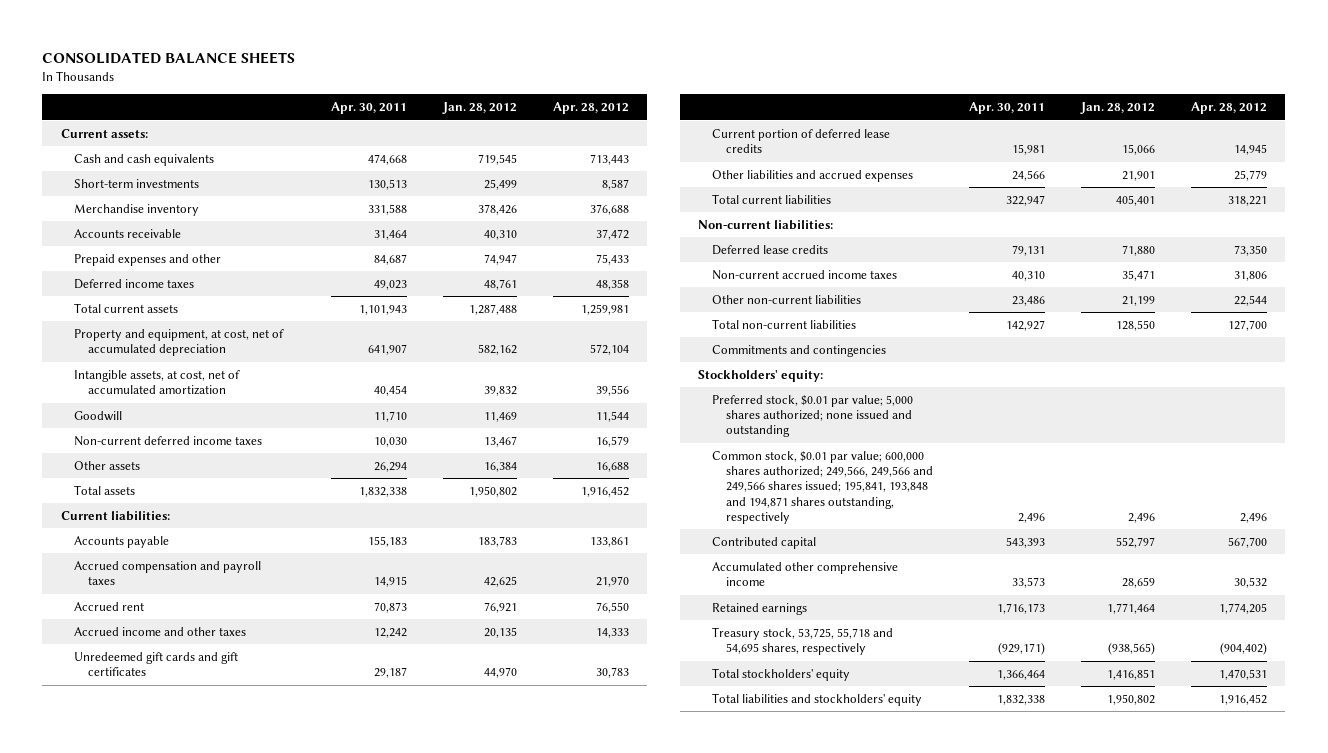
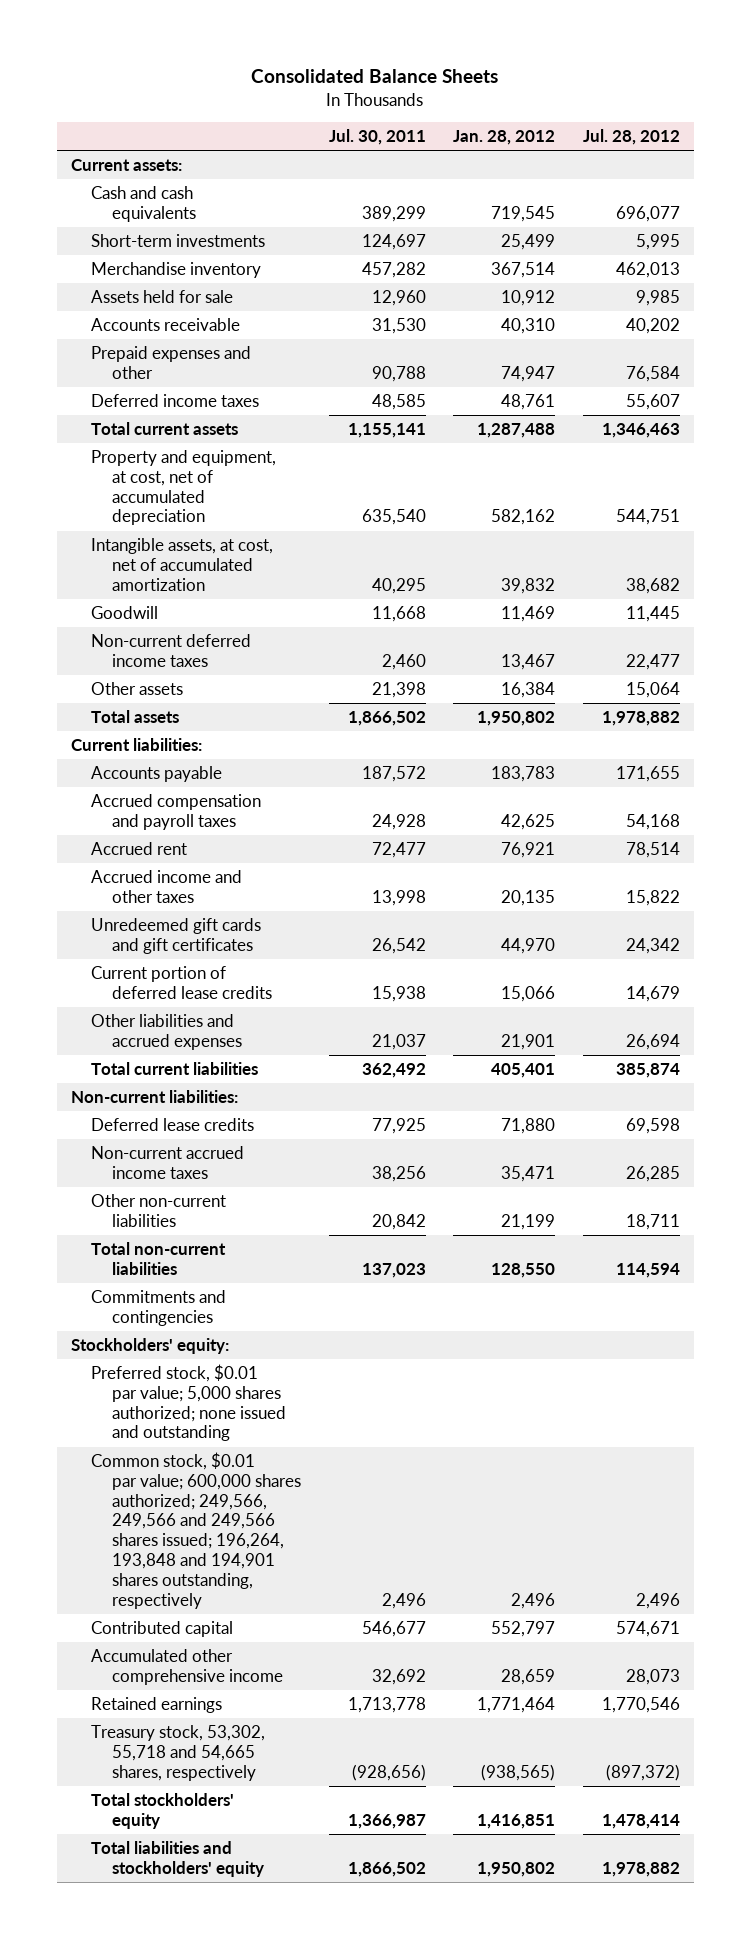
[42,52,296,65] CONSOLIDATED BALANCE SHEETS -> [251,68,499,83] Consolidated Balance Sheets
[331,102,408,115] Apr. 30, 2011 -> none
[553,102,630,115] Apr. 28, 2012 -> none
none -> [328,129,426,146] Jul. 30, 2011
none -> [583,129,681,146] Jul. 28, 2012
[478,204,518,216] 378,426 -> [491,262,556,279] 367,514
none -> [91,290,234,304] Assets held for sale
[712,451,933,524] Common stock, $0.01 par value; 600,000 shares authorized; 249,566, 249,566 and 249,566 shares issued; 195,841, 193,848 and 194,871 shares outstanding, respectively -> [91,1452,301,1609] Common stock, $0.01 par value; 600,000 shares authorized; 249,566, 249,566 and 249,566 shares issued; 196,264, 193,848 and 194,901 shares outstanding, respectively
[712,627,894,656] Treasury stock, 53,725, 55,718 and 54,695 shares, respectively -> [91,1725,266,1781] Treasury stock, 53,302, 55,718 and 54,665 shares, respectively

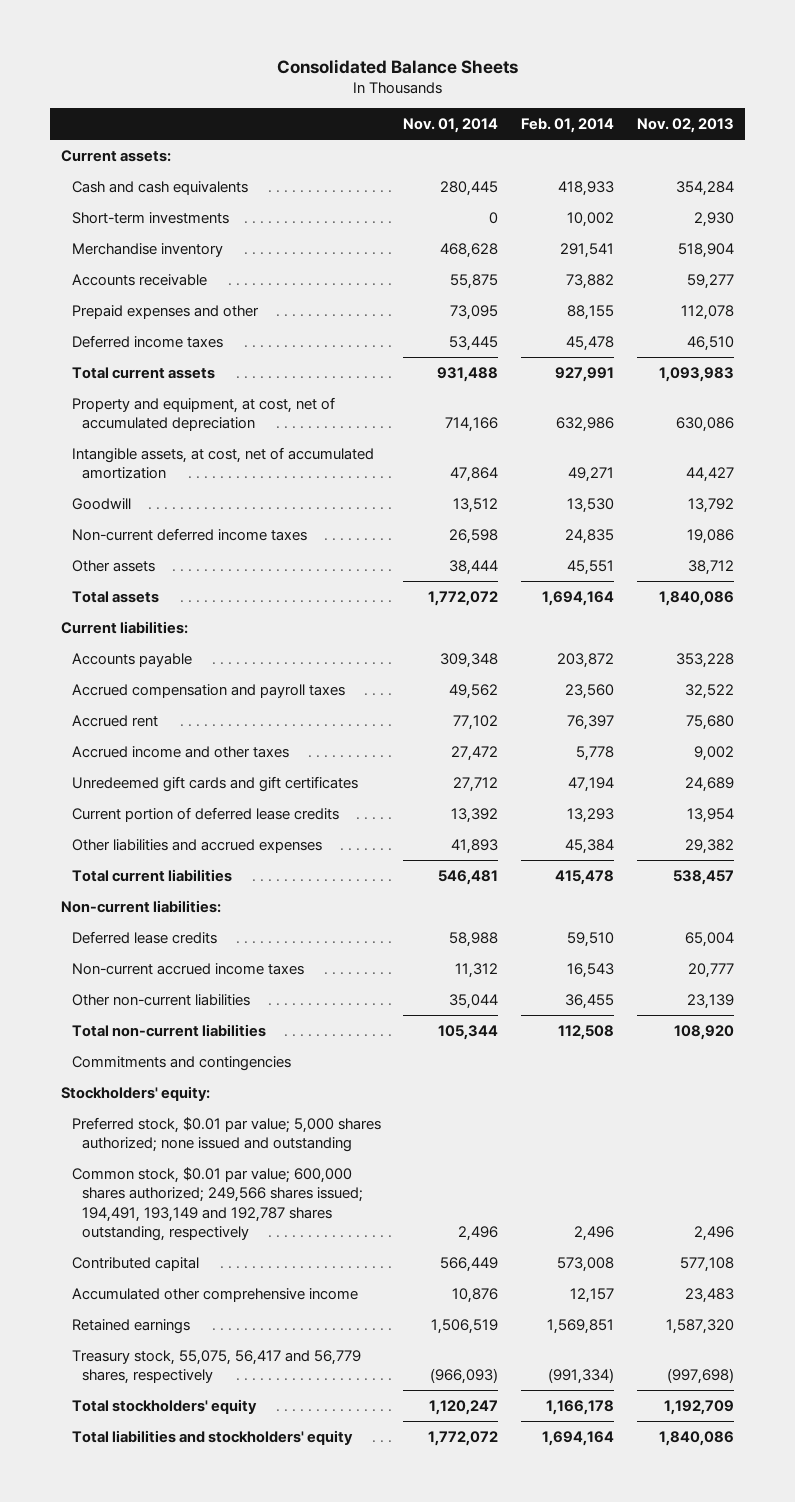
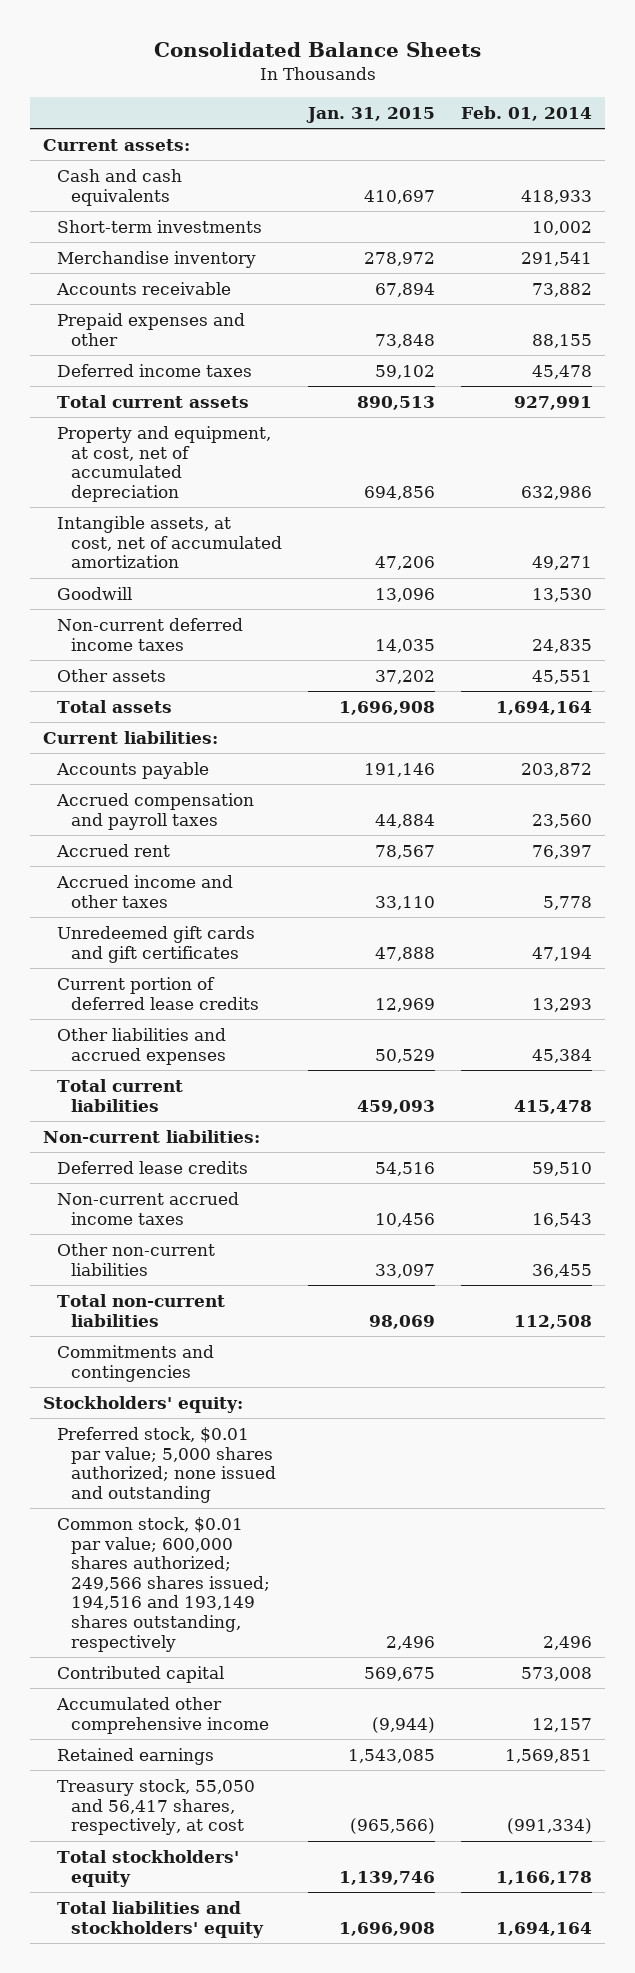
[403,117,499,133] Nov. 01, 2014 -> none
[637,117,735,133] Nov. 02, 2013 -> none
none -> [305,106,435,123] Jan. 31, 2015
[71,1166,364,1242] Common stock, $0.01 par value; 600,000 shares authorized; 249,566 shares issued; 194,491, 193,149 and 192,787 shares outstanding, respectively -> [57,1516,270,1652] Common stock, $0.01 par value; 600,000 shares authorized; 249,566 shares issued; 194,516 and 193,149 shares outstanding, respectively
[71,1349,361,1385] Treasury stock, 55,075, 56,417 and 56,779 shares, respectively -> [57,1778,256,1836] Treasury stock, 55,050 and 56,417 shares, respectively, at cost

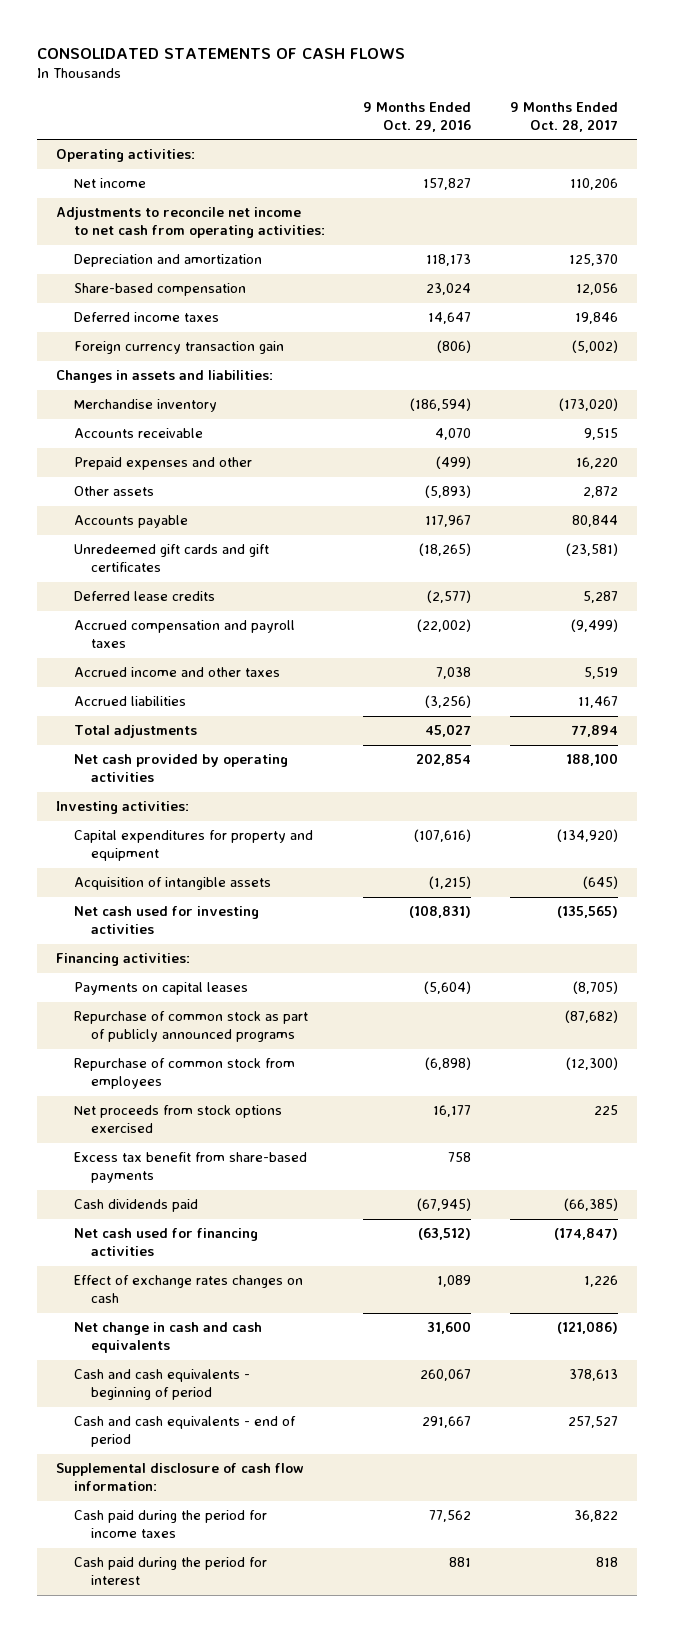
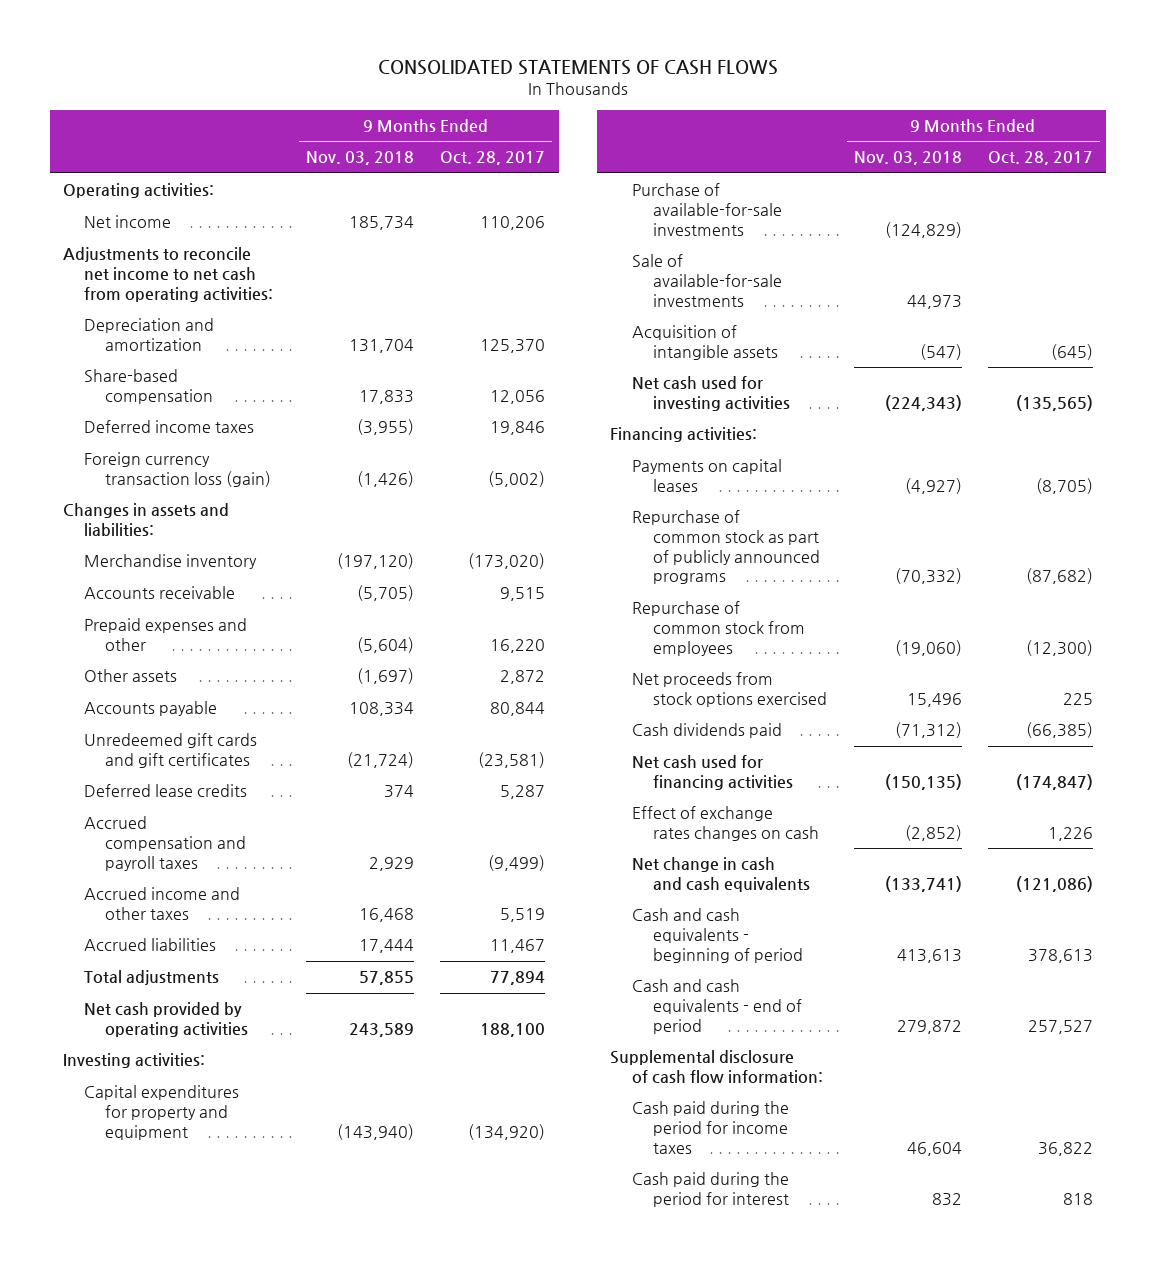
[363,101,472,132] 9 Months Ended Oct. 29, 2016 -> none
none -> [305,151,414,166] Nov. 03, 2018
[73,341,284,355] Foreign currency transaction gain -> [84,452,272,487] Foreign currency transaction loss (gain)
none -> [631,183,783,236] Purchase of available-for-sale investments
none -> [631,254,783,307] Sale of available-for-sale investments
[73,1152,307,1184] Excess tax benefit from share-based payments -> none

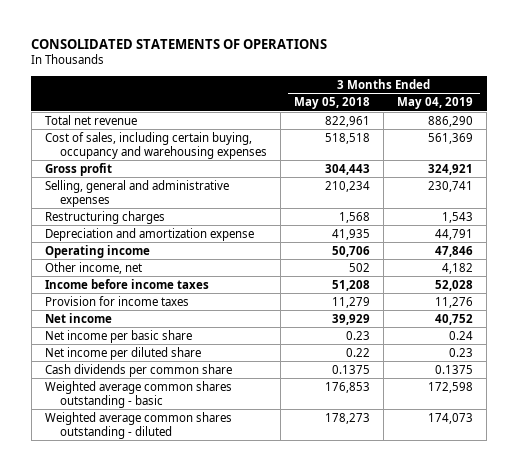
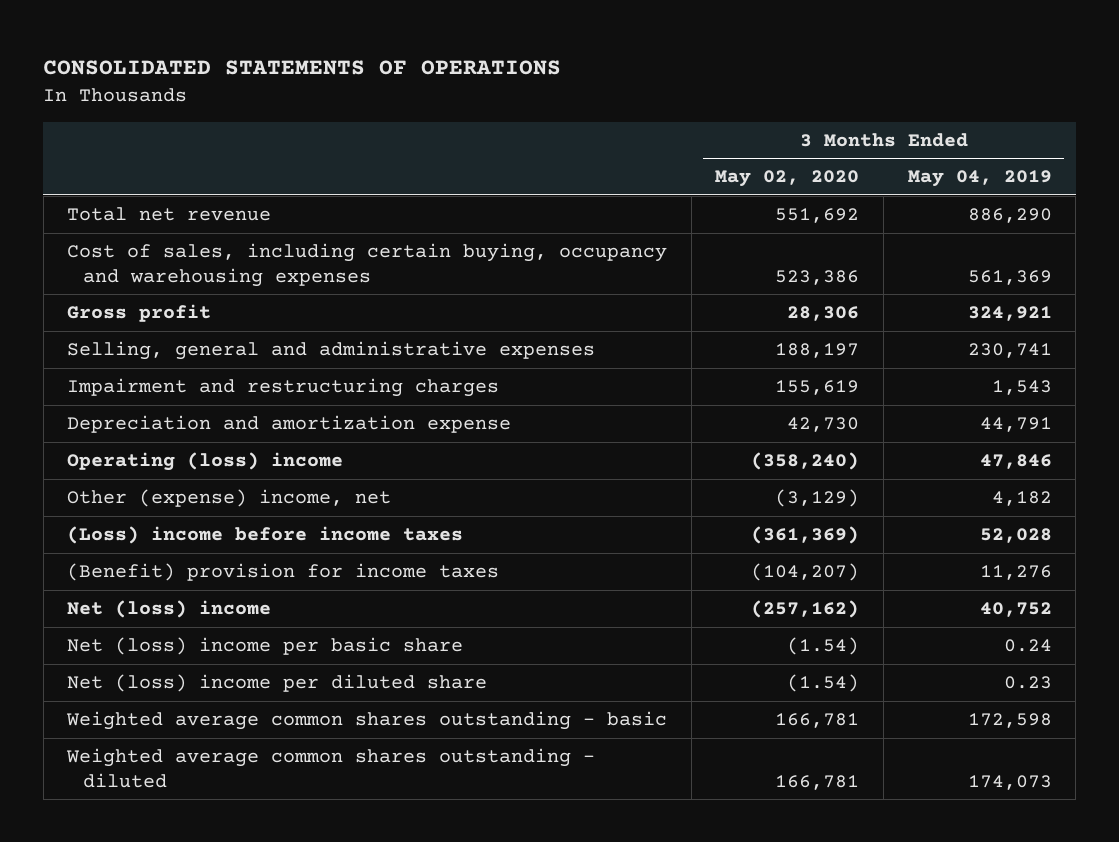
[294,97,371,110] May 05, 2018 -> none
none -> [715,170,860,188] May 02, 2020
[44,210,165,224] Restructuring charges -> [67,378,500,398] Impairment and restructuring charges
[44,363,232,377] Cash dividends per common share -> none
[44,244,150,258] Operating income -> [67,452,344,472] Operating (loss) income
[44,261,142,274] Other income, net -> [67,489,392,508] Other (expense) income, net
[44,278,209,289] Income before income taxes -> [67,526,464,545] (Loss) income before income taxes
[44,295,189,306] Provision for income taxes -> [67,563,500,582] (Benefit) provision for income taxes
[44,312,112,323] Net income -> [67,600,272,619] Net (loss) income
[44,329,192,343] Net income per basic share -> [67,637,464,656] Net (loss) income per basic share
[44,346,201,360] Net income per diluted share -> [67,674,488,693] Net (loss) income per diluted share

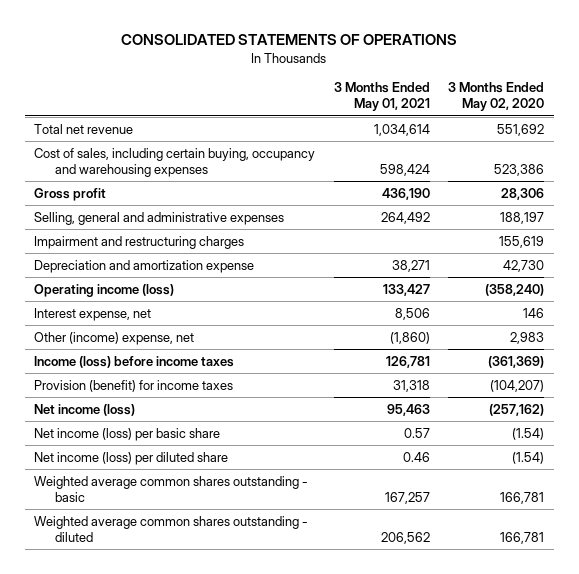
[907,170,1052,188] May 04, 2019 -> none
none -> [333,82,430,112] 3 Months Ended May 01, 2021
[67,452,344,472] Operating (loss) income -> [34,283,175,297] Operating income (loss)
none -> [34,307,152,321] Interest expense, net
[67,489,392,508] Other (expense) income, net -> [34,331,195,345] Other (income) expense, net
[775,489,860,508] (3,129) -> [510,331,545,344] 2,983
[67,526,464,545] (Loss) income before income taxes -> [34,355,235,368] Income (loss) before income taxes
[67,563,500,582] (Benefit) provision for income taxes -> [34,379,234,392] Provision (benefit) for income taxes
[67,600,272,619] Net (loss) income -> [34,403,136,416] Net income (loss)
[67,637,464,656] Net (loss) income per basic share -> [34,427,221,441] Net income (loss) per basic share
[67,674,488,693] Net (loss) income per diluted share -> [34,451,229,465] Net income (loss) per diluted share

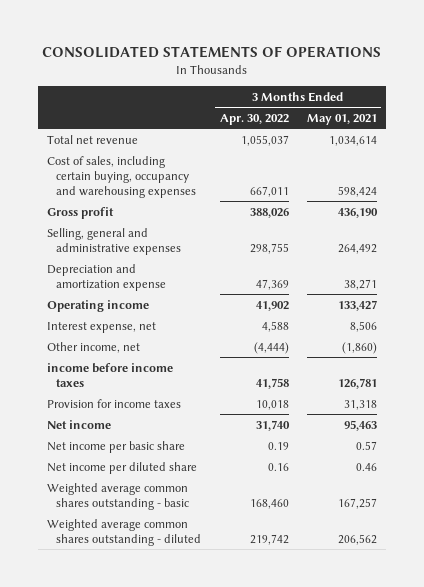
[448,82,545,112] 3 Months Ended May 02, 2020 -> none
none -> [219,113,289,125] Apr. 30, 2022
[34,235,245,249] Impairment and restructuring charges -> none
[34,283,175,297] Operating income (loss) -> [46,299,149,312] Operating income
[34,331,195,345] Other (income) expense, net -> [46,341,140,353] Other income, net
[34,355,235,368] Income (loss) before income taxes -> [46,362,173,387] income before income taxes
[34,379,234,392] Provision (benefit) for income taxes -> [46,398,181,408] Provision for income taxes
[34,403,136,416] Net income (loss) -> [46,419,111,429] Net income
[34,427,221,441] Net income (loss) per basic share -> [46,440,185,453] Net income per basic share
[34,451,229,465] Net income (loss) per diluted share -> [46,461,197,474] Net income per diluted share

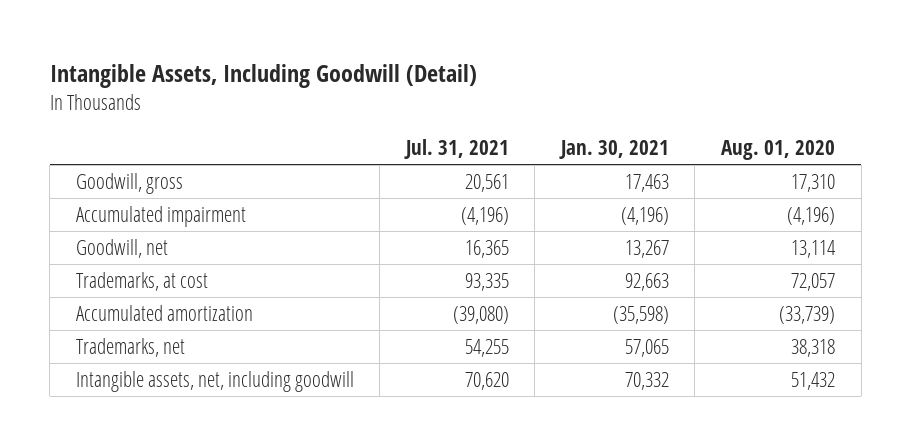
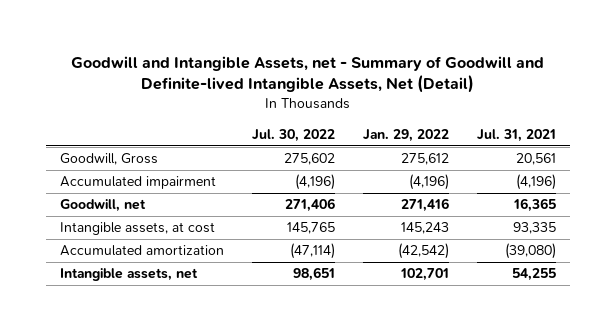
[49,64,477,89] Intangible Assets, Including Goodwill (Detail) -> [70,55,544,94] Goodwill and Intangible Assets, net - Summary of Goodwill and Definite-lived Intangible Assets, Net (Detail)
[558,140,669,160] Jan. 30, 2021 -> none
[720,140,835,161] Aug. 01, 2020 -> none
none -> [251,128,335,142] Jul. 30, 2022
none -> [362,128,449,142] Jan. 29, 2022
[75,173,183,195] Goodwill, gross -> [59,153,158,166] Goodwill, Gross
[75,272,208,292] Trademarks, at cost -> [59,222,215,236] Intangible assets, at cost
[75,371,354,393] Intangible assets, net, including goodwill -> none
[75,338,185,358] Trademarks, net -> [59,268,198,282] Intangible assets, net

